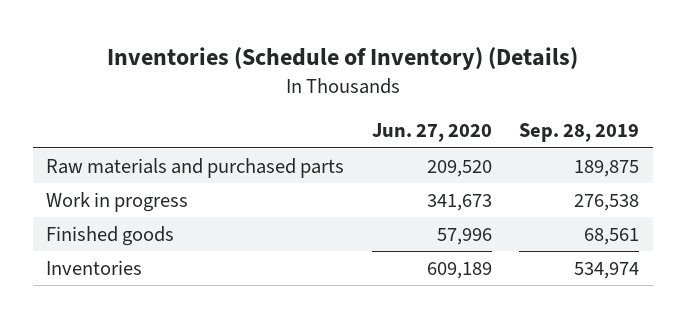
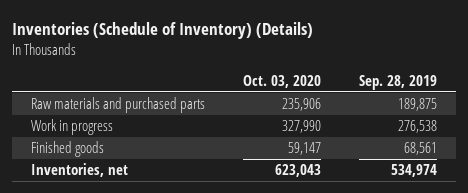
[371,123,492,143] Jun. 27, 2020 -> none
none -> [242,74,321,88] Oct. 03, 2020
[46,259,143,275] Inventories -> [31,163,129,178] Inventories, net

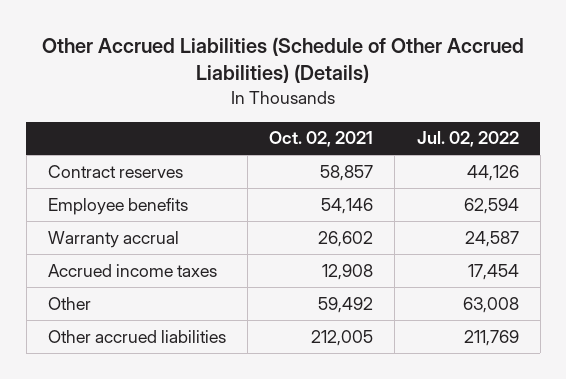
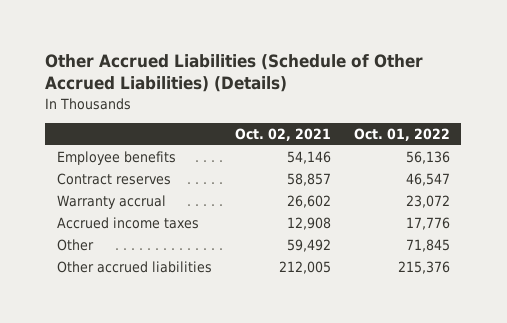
[416,131,519,148] Jul. 02, 2022 -> none
none -> [353,127,450,141] Oct. 01, 2022
[47,164,183,178] Contract reserves -> [56,173,171,186] Contract reserves

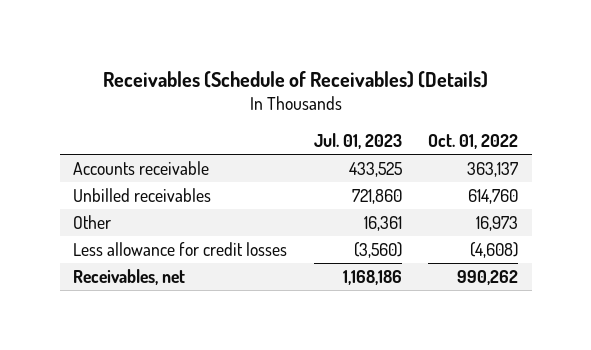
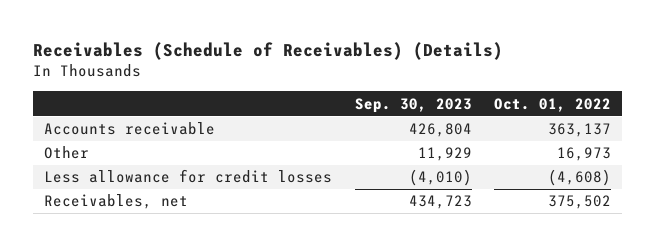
[313,133,402,150] Jul. 01, 2023 -> none
none -> [354,97,472,113] Sep. 30, 2023
[73,187,212,202] Unbilled receivables -> none
[457,269,519,285] 990,262 -> [548,195,612,210] 375,502

